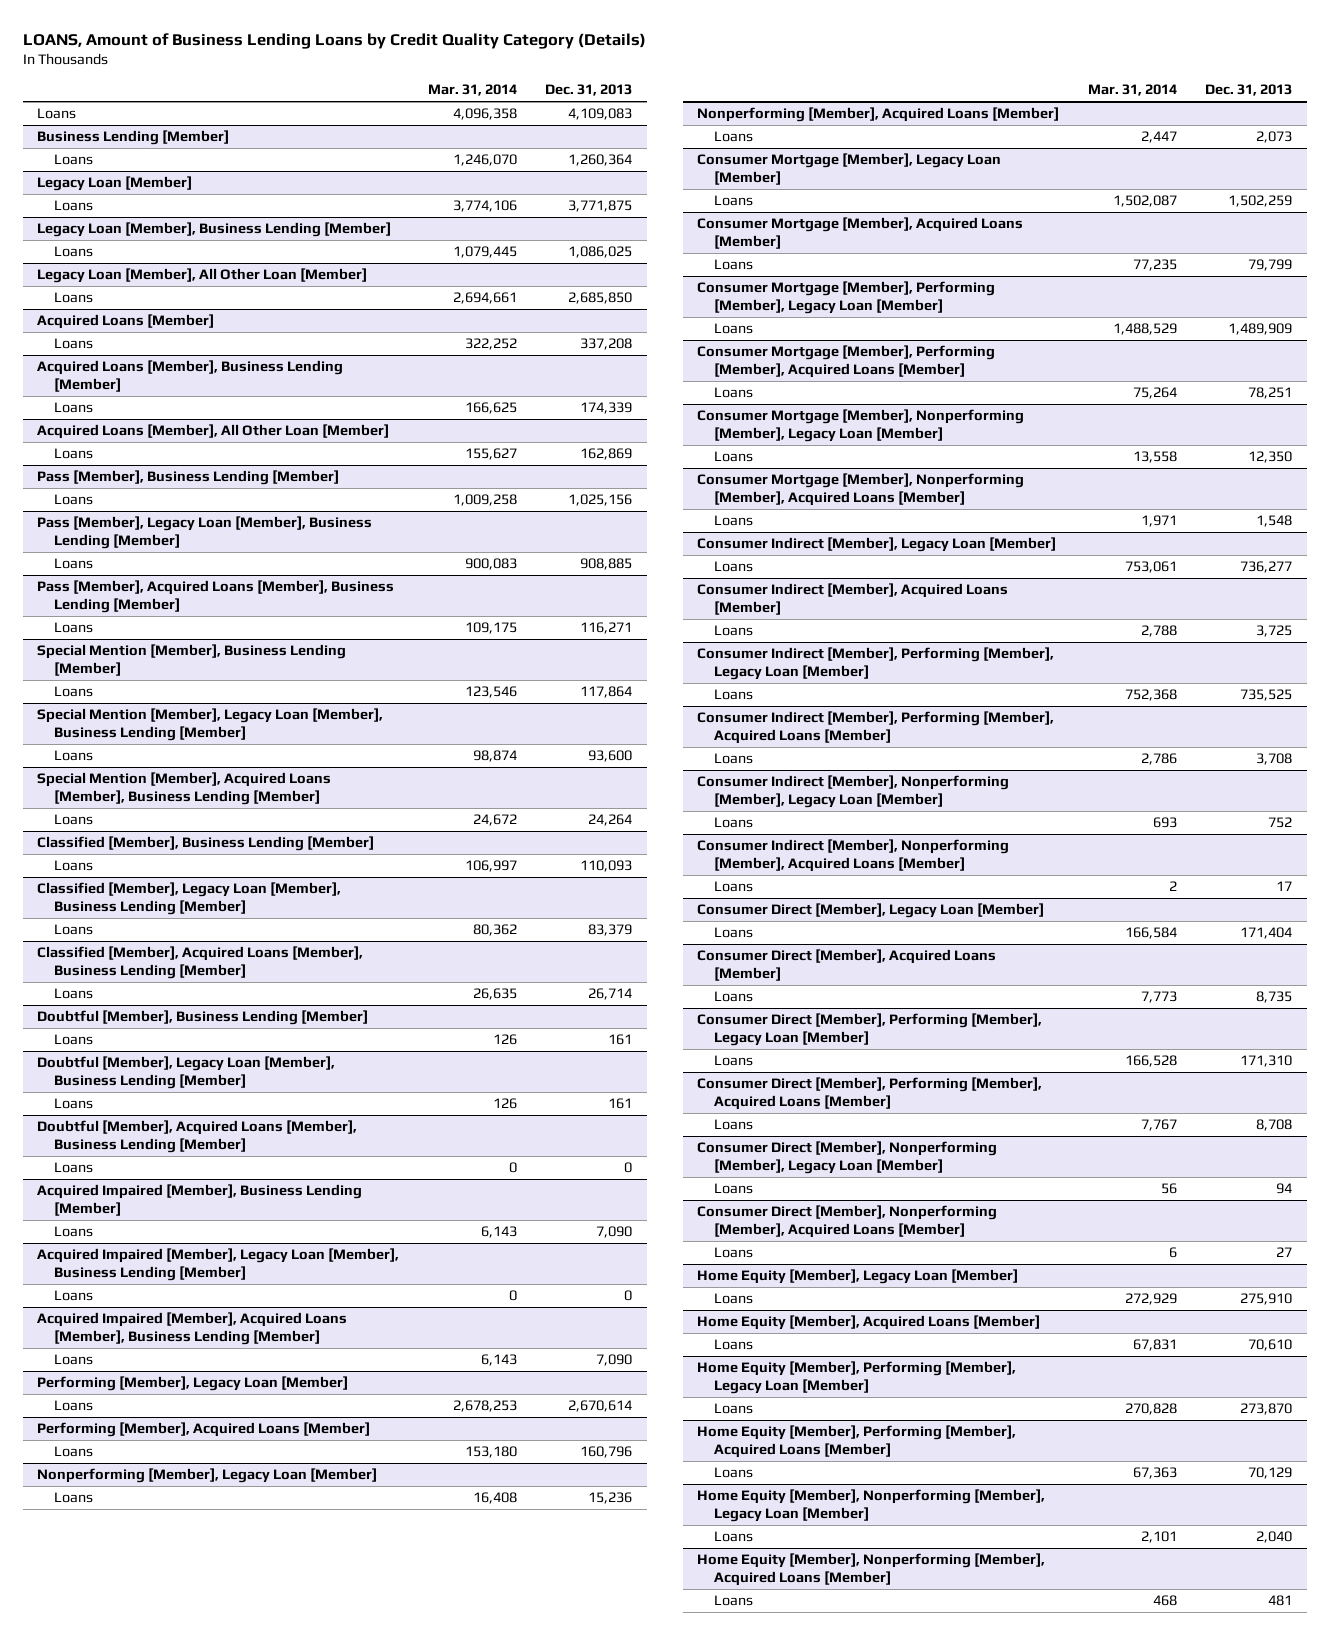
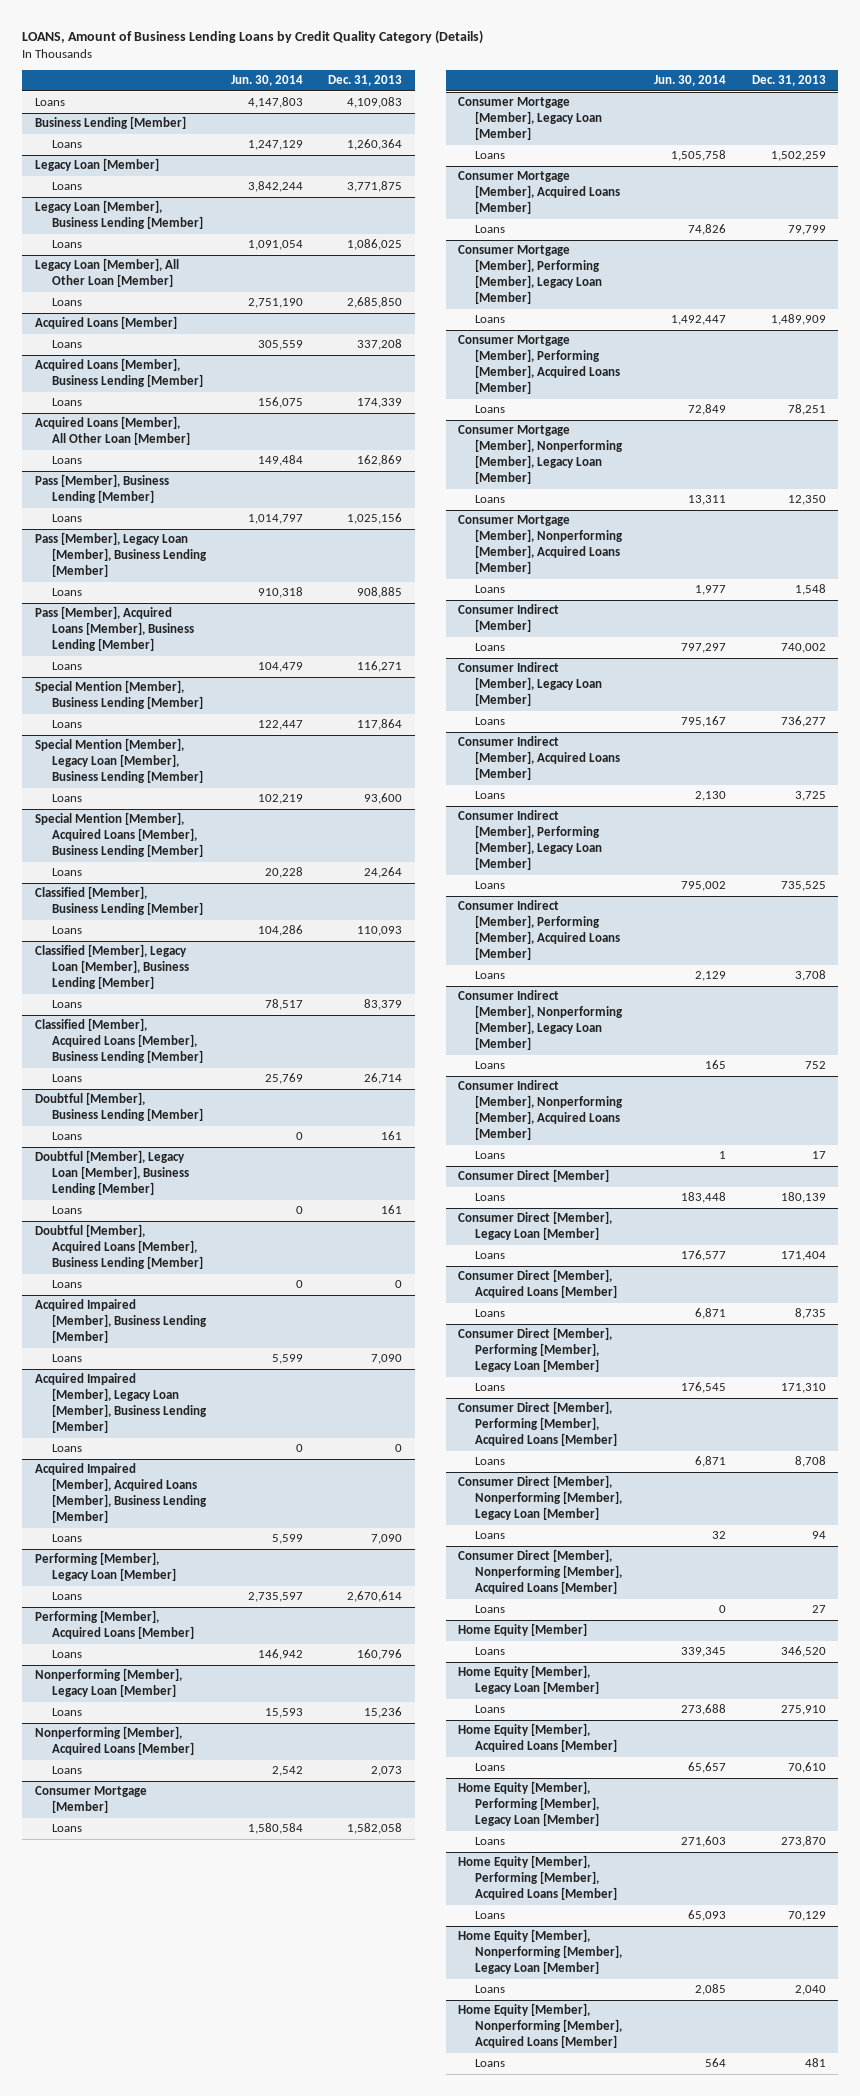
[427,84,517,97] Mar. 31, 2014 -> none
none -> [230,75,303,87] Jun. 30, 2014
none -> [34,1786,147,1814] Consumer Mortgage [Member]
none -> [51,1824,82,1833] Loans
none -> [458,604,560,633] Consumer Indirect [Member]
none -> [475,643,506,652] Loans
none -> [458,1169,610,1183] Consumer Direct [Member]
none -> [475,1193,506,1202] Loans
none -> [458,1623,588,1637] Home Equity [Member]
none -> [475,1647,506,1656] Loans

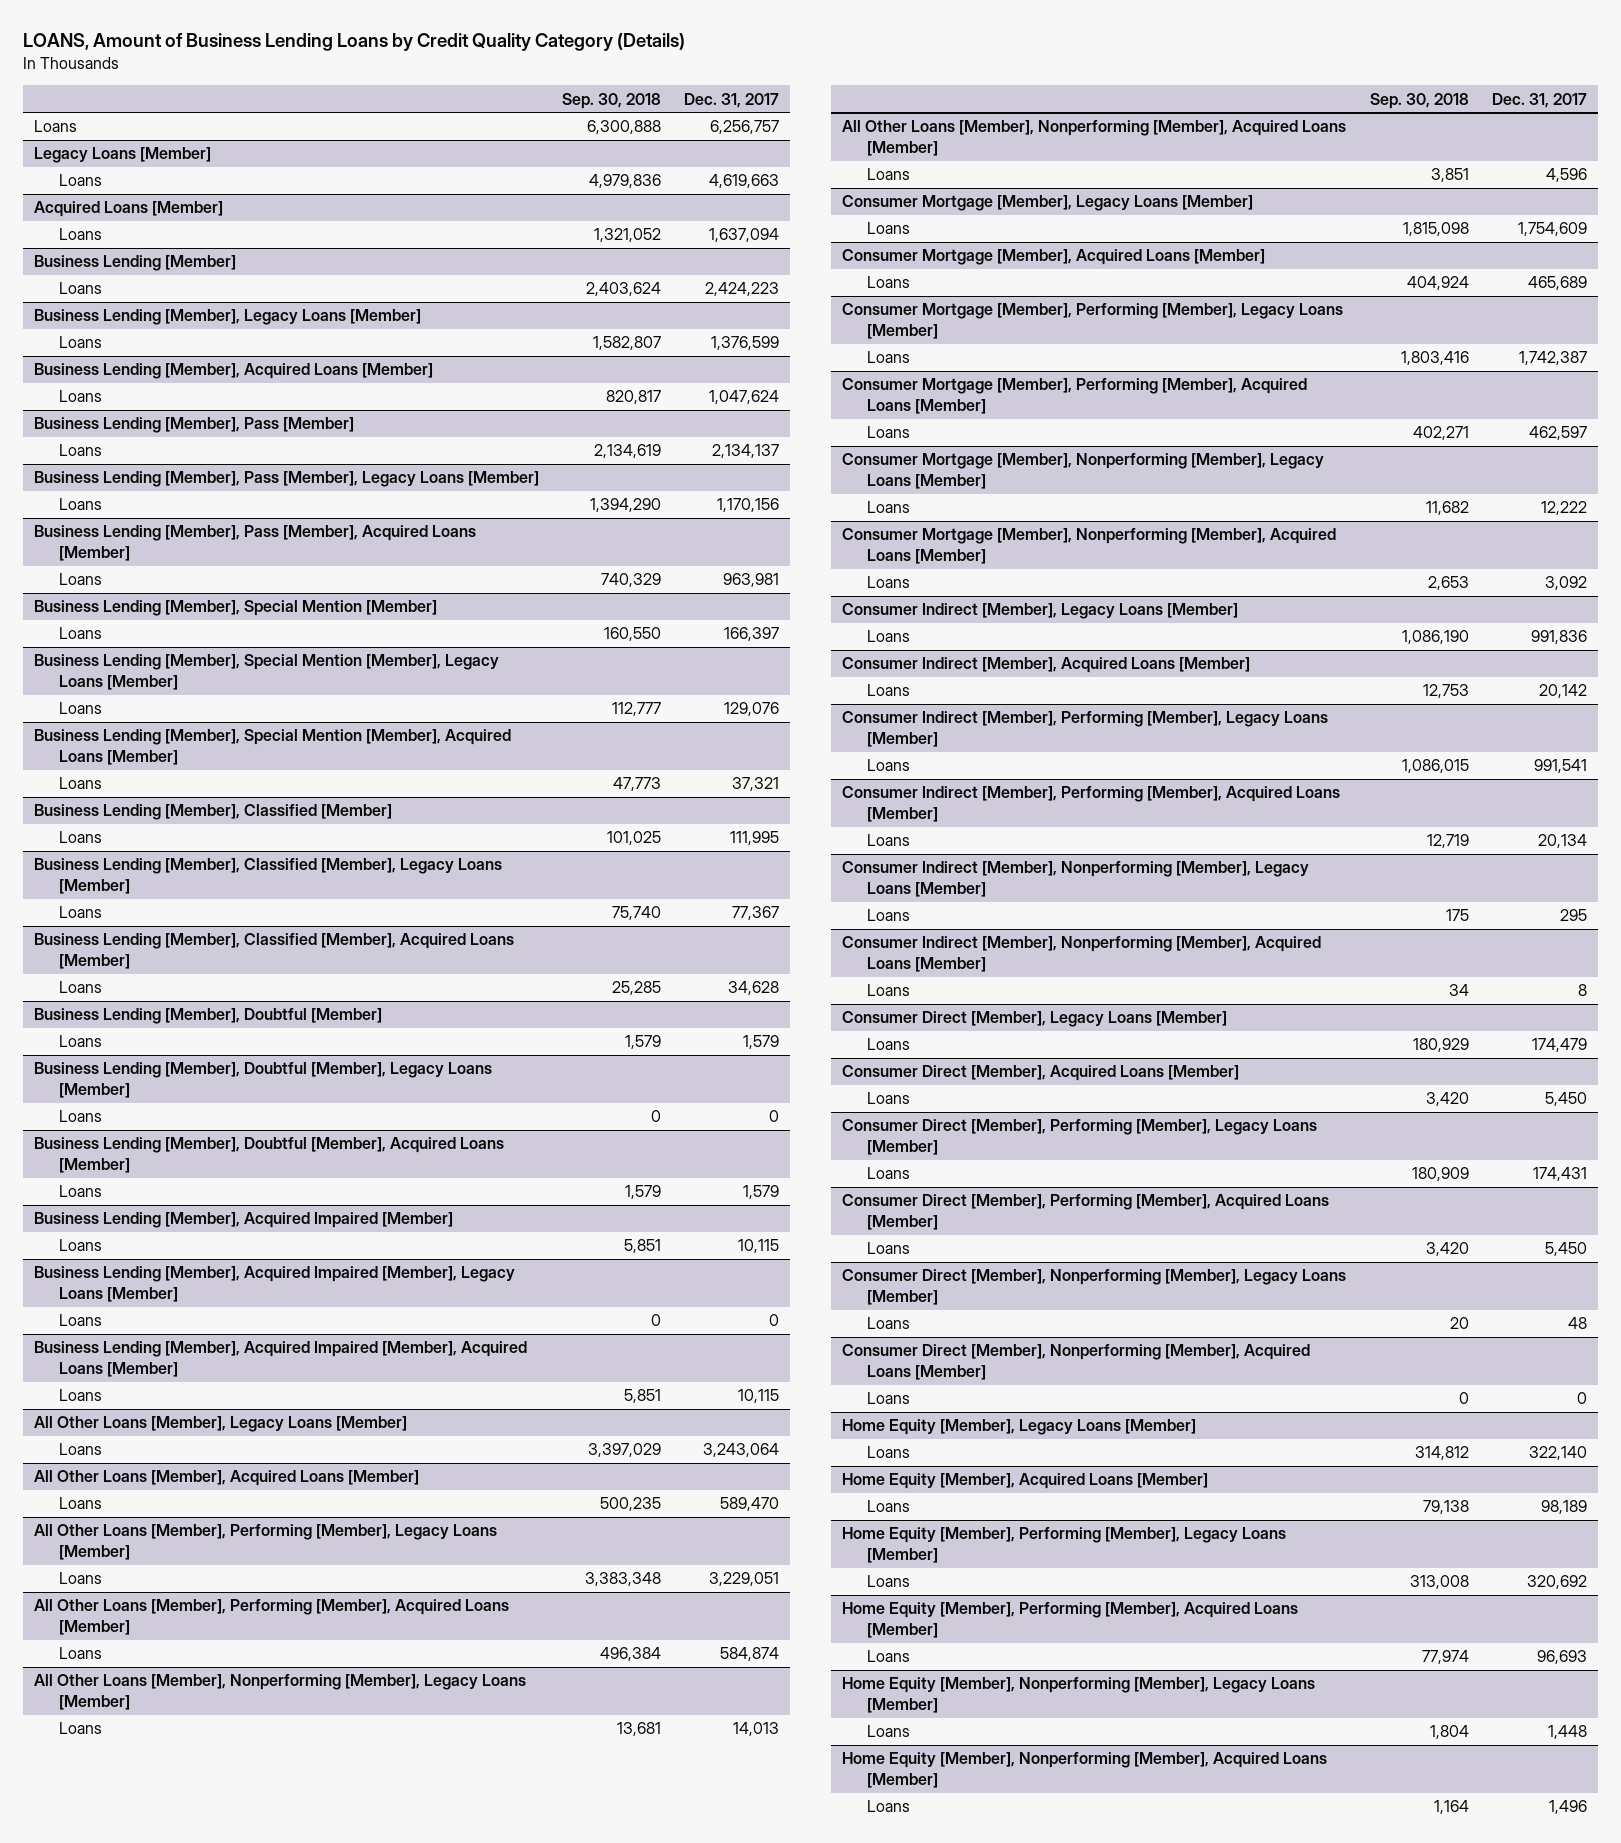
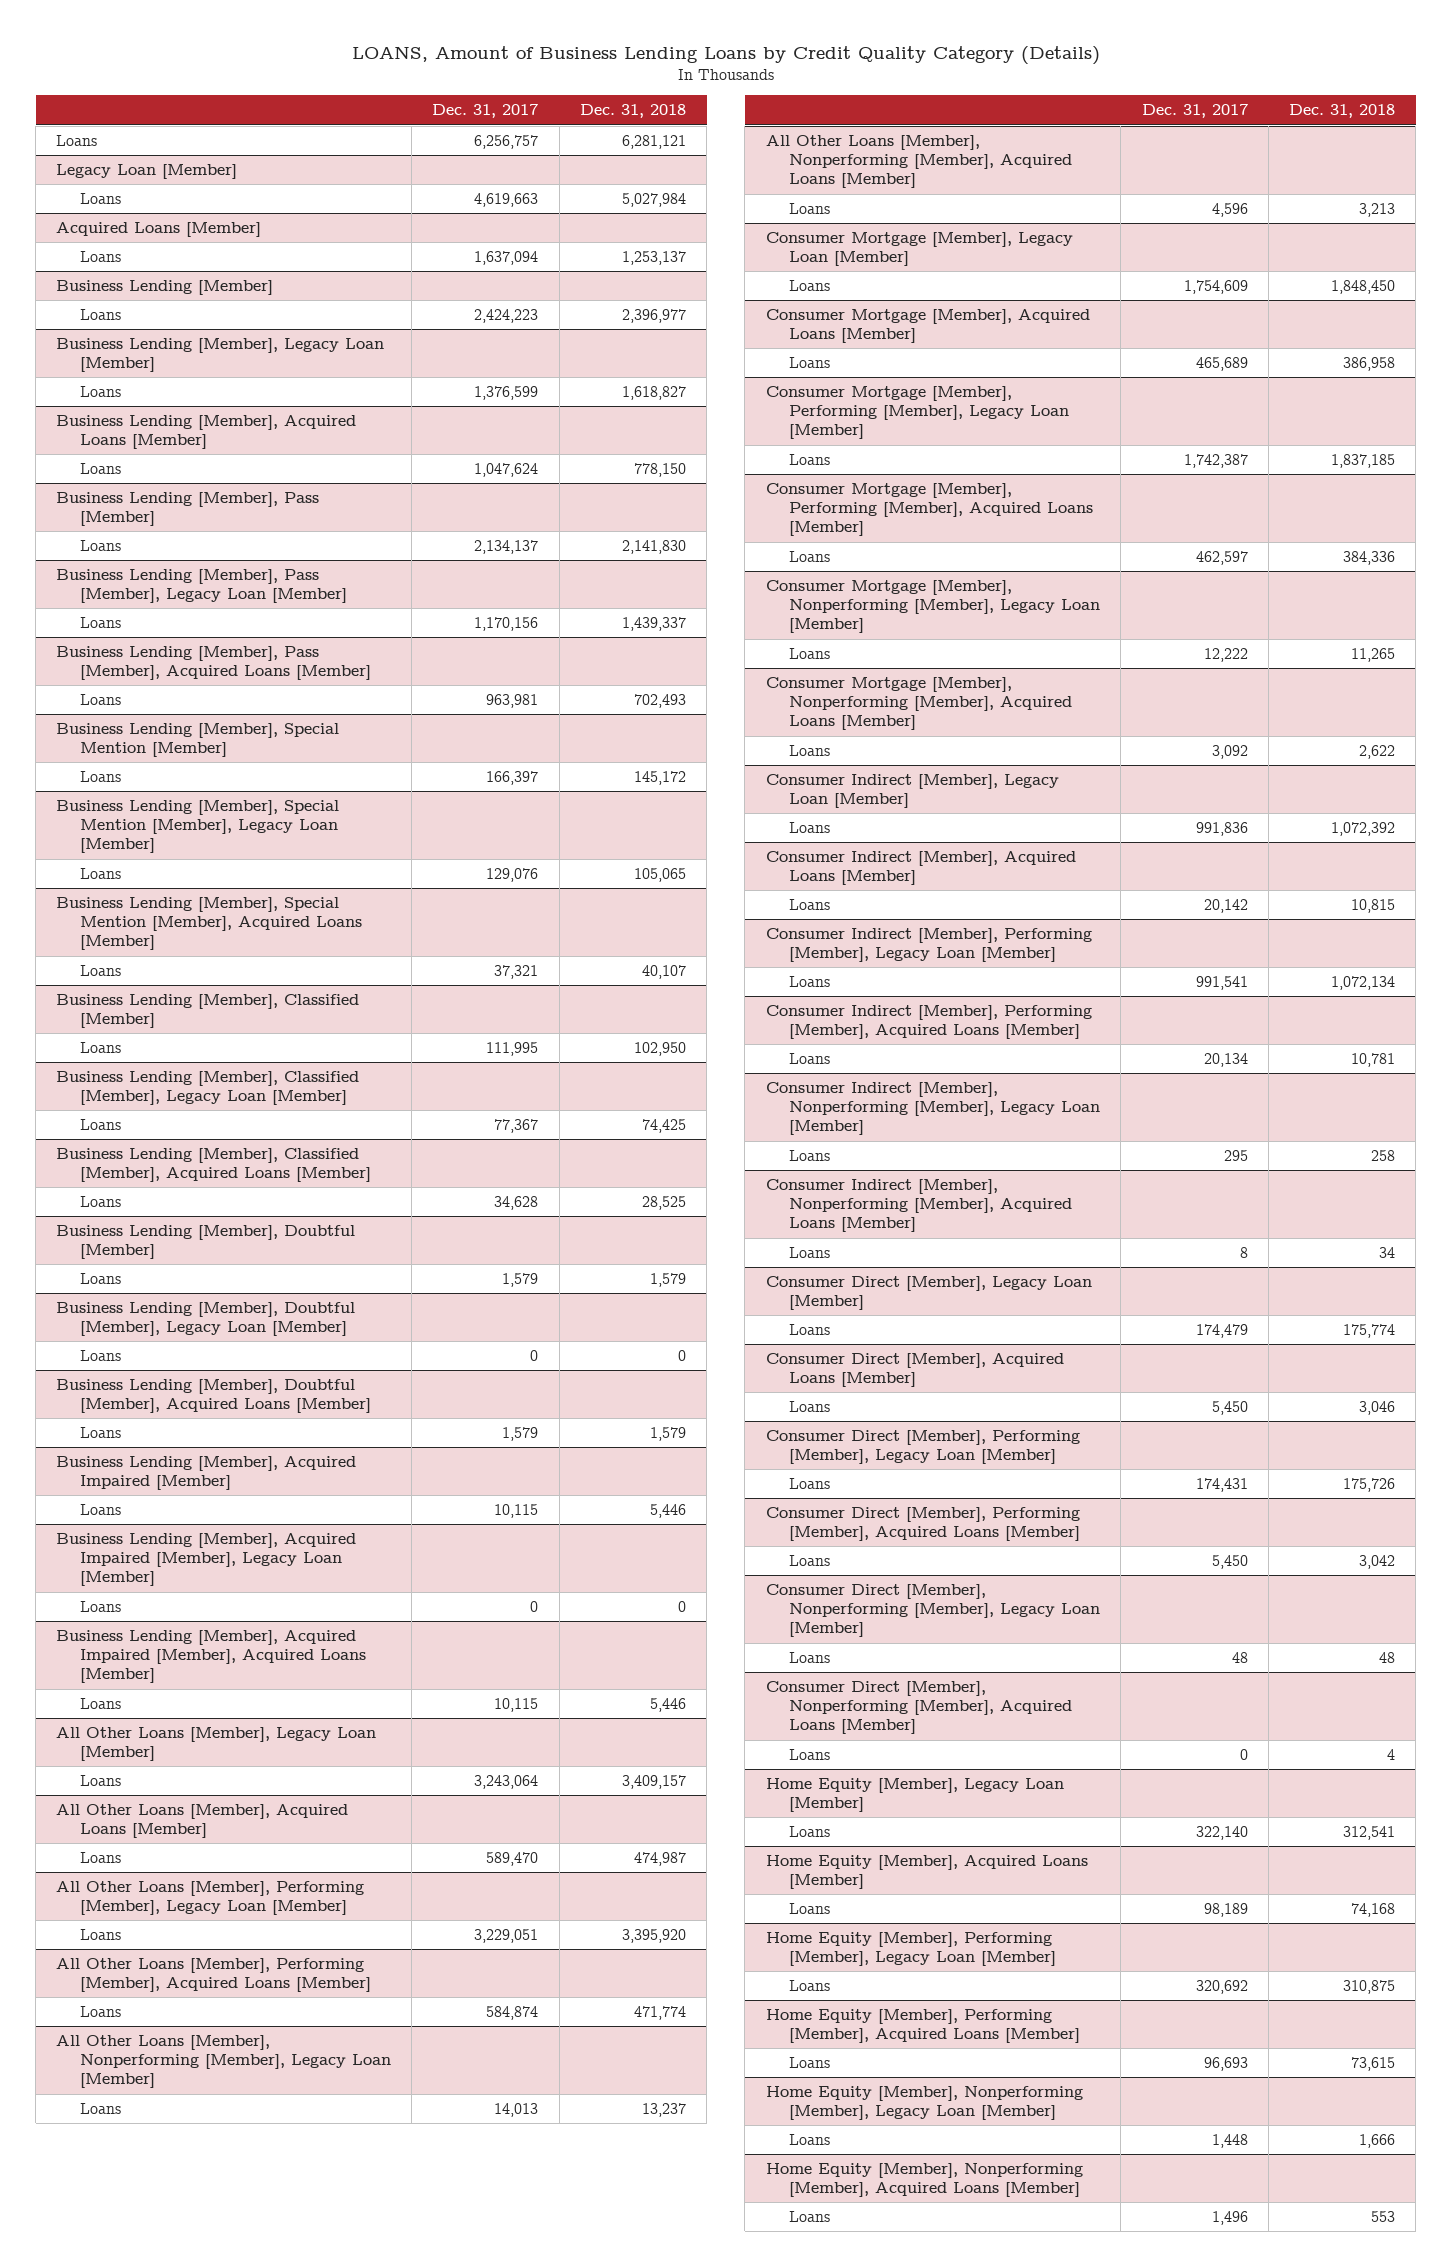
[561,92,661,109] Sep. 30, 2018 -> none
none -> [579,104,686,119] Dec. 31, 2018
[34,147,212,164] Legacy Loans [Member] -> [56,163,238,179] Legacy Loan [Member]
[34,309,422,326] Business Lending [Member], Legacy Loans [Member] -> [56,337,385,373] Business Lending [Member], Legacy Loan [Member]
[34,471,540,488] Business Lending [Member], Pass [Member], Legacy Loans [Member] -> [56,568,347,604] Business Lending [Member], Pass [Member], Legacy Loan [Member]
[34,654,500,691] Business Lending [Member], Special Mention [Member], Legacy Loans [Member] -> [56,799,340,854] Business Lending [Member], Special Mention [Member], Legacy Loan [Member]
[34,858,503,895] Business Lending [Member], Classified [Member], Legacy Loans [Member] -> [56,1070,360,1106] Business Lending [Member], Classified [Member], Legacy Loan [Member]
[34,1062,493,1099] Business Lending [Member], Doubtful [Member], Legacy Loans [Member] -> [56,1301,356,1337] Business Lending [Member], Doubtful [Member], Legacy Loan [Member]
[34,1266,516,1303] Business Lending [Member], Acquired Impaired [Member], Legacy Loans [Member] -> [56,1532,357,1587] Business Lending [Member], Acquired Impaired [Member], Legacy Loan [Member]
[34,1416,408,1433] All Other Loans [Member], Legacy Loans [Member] -> [56,1726,377,1762] All Other Loans [Member], Legacy Loan [Member]
[34,1524,498,1561] All Other Loans [Member], Performing [Member], Legacy Loans [Member] -> [56,1880,365,1916] All Other Loans [Member], Performing [Member], Legacy Loan [Member]
[34,1674,527,1711] All Other Loans [Member], Nonperforming [Member], Legacy Loans [Member] -> [56,2034,391,2089] All Other Loans [Member], Nonperforming [Member], Legacy Loan [Member]
[842,195,1254,212] Consumer Mortgage [Member], Legacy Loans [Member] -> [765,231,1073,267] Consumer Mortgage [Member], Legacy Loan [Member]
[842,303,1344,340] Consumer Mortgage [Member], Performing [Member], Legacy Loans [Member] -> [765,385,1070,440] Consumer Mortgage [Member], Performing [Member], Legacy Loan [Member]
[842,453,1325,490] Consumer Mortgage [Member], Nonperforming [Member], Legacy Loans [Member] -> [765,579,1101,634] Consumer Mortgage [Member], Nonperforming [Member], Legacy Loan [Member]
[842,603,1239,620] Consumer Indirect [Member], Legacy Loans [Member] -> [765,773,1059,809] Consumer Indirect [Member], Legacy Loan [Member]
[842,711,1329,748] Consumer Indirect [Member], Performing [Member], Legacy Loans [Member] -> [765,927,1092,963] Consumer Indirect [Member], Performing [Member], Legacy Loan [Member]
[842,861,1310,898] Consumer Indirect [Member], Nonperforming [Member], Legacy Loans [Member] -> [765,1081,1101,1136] Consumer Indirect [Member], Nonperforming [Member], Legacy Loan [Member]
[842,1011,1228,1028] Consumer Direct [Member], Legacy Loans [Member] -> [765,1275,1092,1311] Consumer Direct [Member], Legacy Loan [Member]
[842,1119,1318,1156] Consumer Direct [Member], Performing [Member], Legacy Loans [Member] -> [765,1429,1080,1465] Consumer Direct [Member], Performing [Member], Legacy Loan [Member]
[842,1269,1347,1306] Consumer Direct [Member], Nonperforming [Member], Legacy Loans [Member] -> [765,1583,1101,1638] Consumer Direct [Member], Nonperforming [Member], Legacy Loan [Member]
[842,1419,1197,1436] Home Equity [Member], Legacy Loans [Member] -> [765,1777,1064,1813] Home Equity [Member], Legacy Loan [Member]
[842,1527,1287,1564] Home Equity [Member], Performing [Member], Legacy Loans [Member] -> [765,1931,1057,1967] Home Equity [Member], Performing [Member], Legacy Loan [Member]
[842,1677,1316,1714] Home Equity [Member], Nonperforming [Member], Legacy Loans [Member] -> [765,2085,1083,2121] Home Equity [Member], Nonperforming [Member], Legacy Loan [Member]

